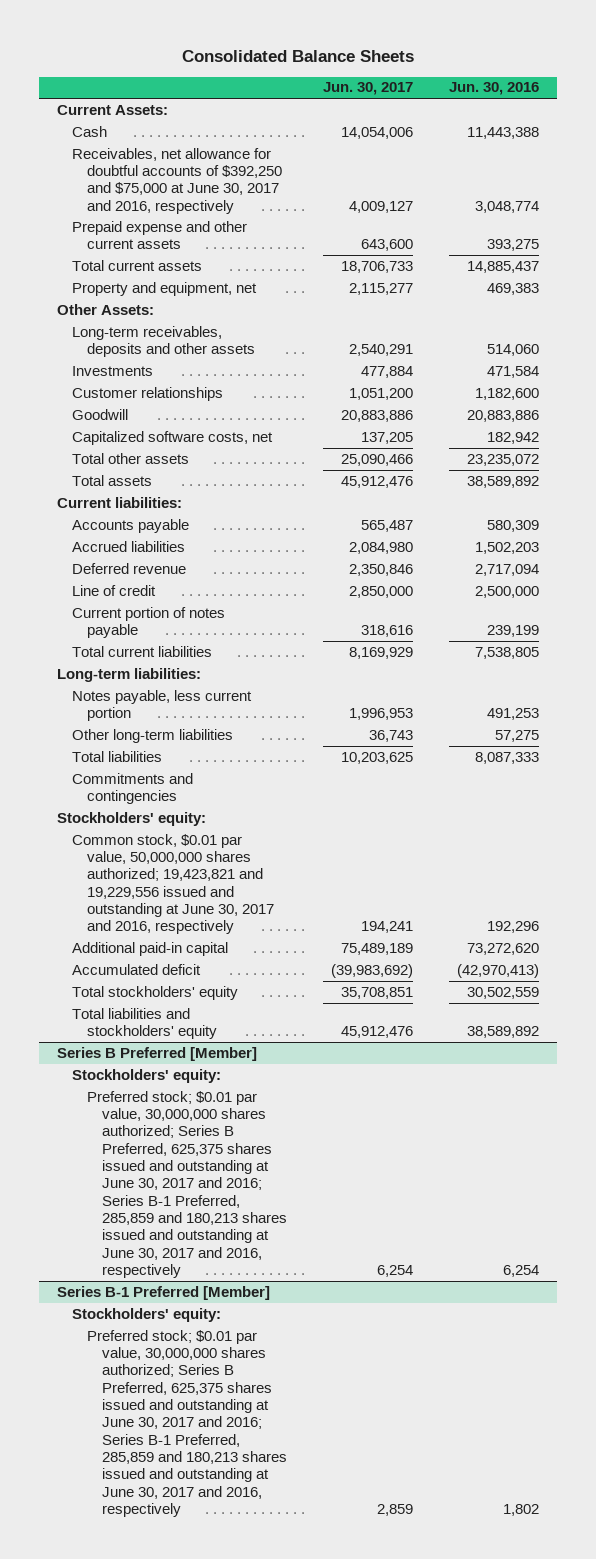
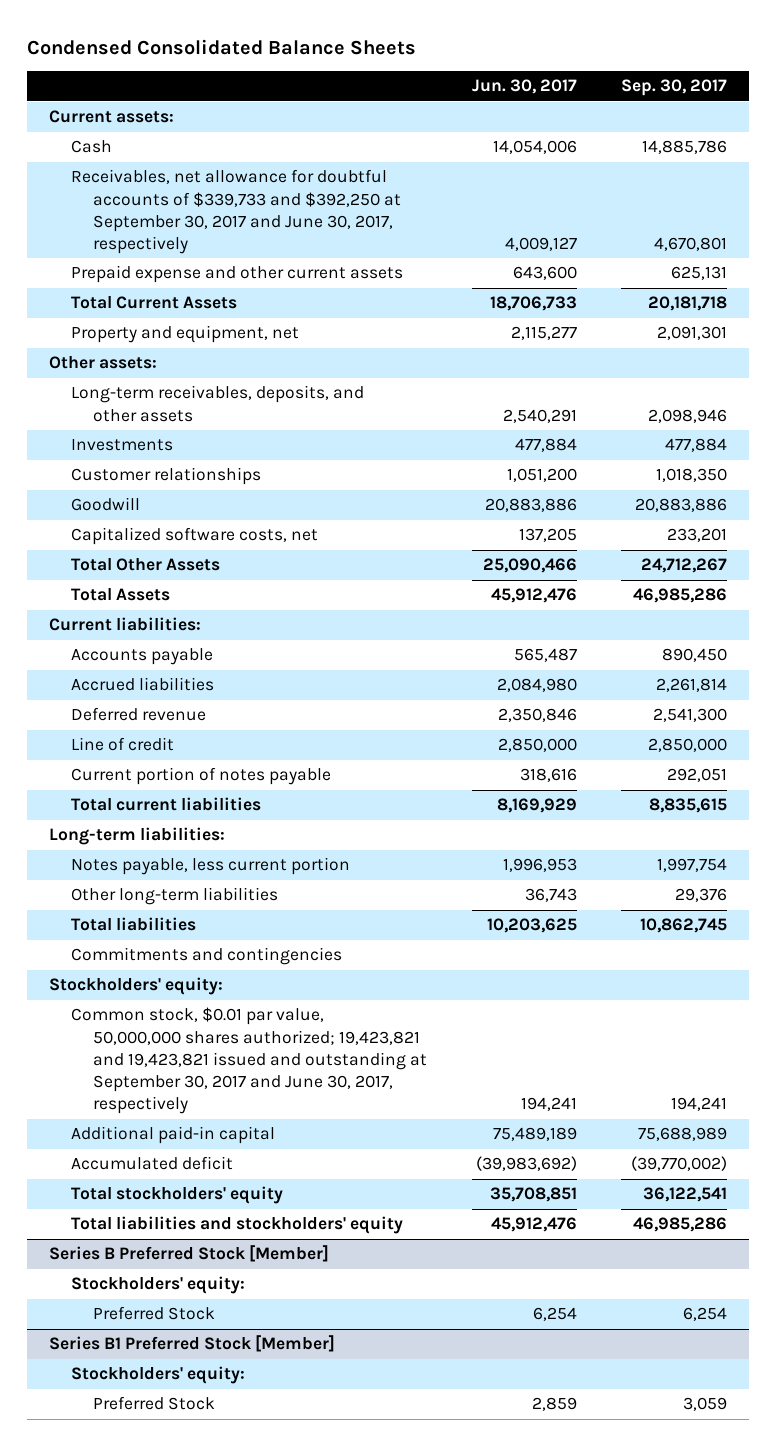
[182,49,415,62] Consolidated Balance Sheets -> [26,38,416,55] Condensed Consolidated Balance Sheets
[449,82,540,96] Jun. 30, 2016 -> none
none -> [621,79,728,97] Sep. 30, 2017
[57,104,169,115] Current Assets: -> [49,110,175,124] Current assets:
[71,147,282,214] Receivables, net allowance for doubtful accounts of $392,250 and $75,000 at June 30, 2017 and 2016, respectively -> [71,169,402,255] Receivables, net allowance for doubtful accounts of $339,733 and $392,250 at September 30, 2017 and June 30, 2017, respectively
[71,259,202,271] Total current assets -> [71,296,238,310] Total Current Assets
[57,303,155,315] Other Assets: -> [49,356,158,370] Other assets:
[71,325,255,358] Long-term receivables, deposits and other assets -> [71,385,365,422] Long-term receivables, deposits, and other assets
[71,452,189,464] Total other assets -> [71,558,221,572] Total Other Assets
[71,474,152,486] Total assets -> [71,588,171,602] Total Assets
[71,833,274,935] Common stock, $0.01 par value, 50,000,000 shares authorized; 19,423,821 and 19,229,556 issued and outstanding at June 30, 2017 and 2016, respectively -> [71,1007,428,1115] Common stock, $0.01 par value, 50,000,000 shares authorized; 19,423,821 and 19,423,821 issued and outstanding at September 30, 2017 and June 30, 2017, respectively
[57,1046,258,1061] Series B Preferred [Member] -> [49,1245,330,1263] Series B Preferred Stock [Member]
[86,1090,287,1279] Preferred stock; $0.01 par value, 30,000,000 shares authorized; Series B Preferred, 625,375 shares issued and outstanding at June 30, 2017 and 2016; Series B-1 Preferred, 285,859 and 180,213 shares issued and outstanding at June 30, 2017 and 2016, respectively -> [93,1306,216,1321] Preferred Stock
[57,1285,271,1300] Series B-1 Preferred [Member] -> [49,1335,336,1353] Series B1 Preferred Stock [Member]
[86,1329,287,1518] Preferred stock; $0.01 par value, 30,000,000 shares authorized; Series B Preferred, 625,375 shares issued and outstanding at June 30, 2017 and 2016; Series B-1 Preferred, 285,859 and 180,213 shares issued and outstanding at June 30, 2017 and 2016, respectively -> [93,1396,216,1411] Preferred Stock

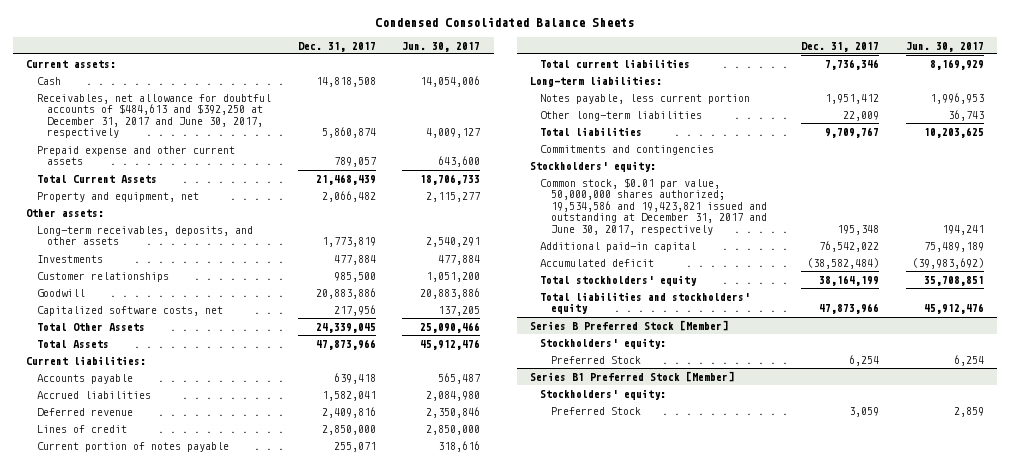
[621,79,728,97] Sep. 30, 2017 -> none
none -> [297,41,376,52] Dec. 31, 2017
[71,169,402,255] Receivables, net allowance for doubtful accounts of $339,733 and $392,250 at September 30, 2017 and June 30, 2017, respectively -> [36,93,271,139] Receivables, net allowance for doubtful accounts of $484,613 and $392,250 at December 31, 2017 and June 30, 2017, respectively
[71,737,175,752] Line of credit -> [36,424,127,433] Lines of credit
[71,1007,428,1115] Common stock, $0.01 par value, 50,000,000 shares authorized; 19,423,821 and 19,423,821 issued and outstanding at September 30, 2017 and June 30, 2017, respectively -> [540,177,767,235] Common stock, $0.01 par value, 50,000,000 shares authorized; 19,534,586 and 19,423,821 issued and outstanding at December 31, 2017 and June 30, 2017, respectively

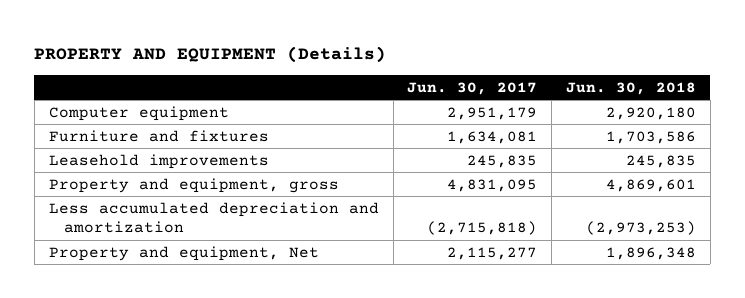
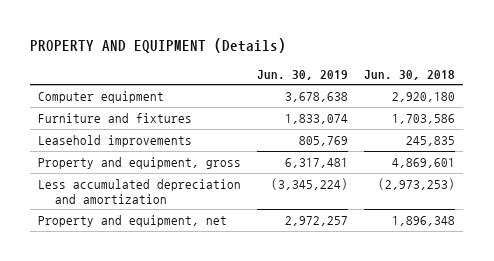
[407,81,538,95] Jun. 30, 2017 -> none
none -> [257,69,349,80] Jun. 30, 2019
[48,245,319,261] Property and equipment, Net -> [38,214,228,227] Property and equipment, net

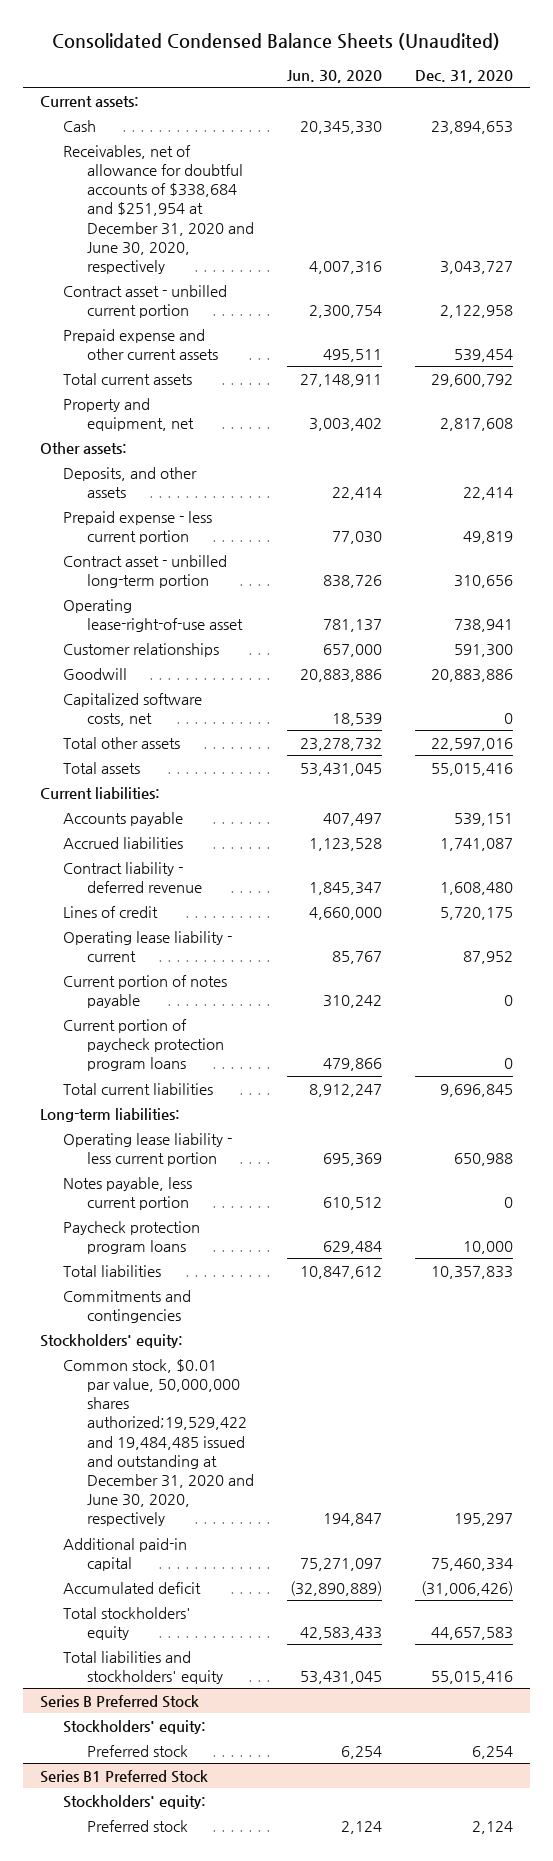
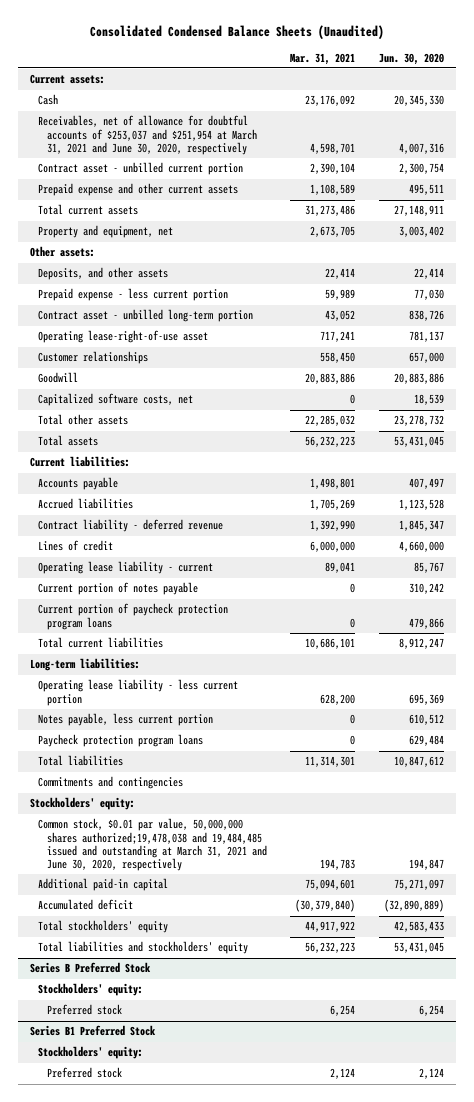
[415,69,514,83] Dec. 31, 2020 -> none
none -> [290,52,356,65] Mar. 31, 2021
[63,144,255,275] Receivables, net of allowance for doubtful accounts of $338,684 and $251,954 at December 31, 2020 and June 30, 2020, respectively -> [38,115,257,155] Receivables, net of allowance for doubtful accounts of $253,037 and $251,954 at March 31, 2021 and June 30, 2020, respectively
[63,1358,255,1527] Common stock, $0.01 par value, 50,000,000 shares authorized;19,529,422 and 19,484,485 issued and outstanding at December 31, 2020 and June 30, 2020, respectively -> [38,818,267,872] Common stock, $0.01 par value, 50,000,000 shares authorized;19,478,038 and 19,484,485 issued and outstanding at March 31, 2021 and June 30, 2020, respectively

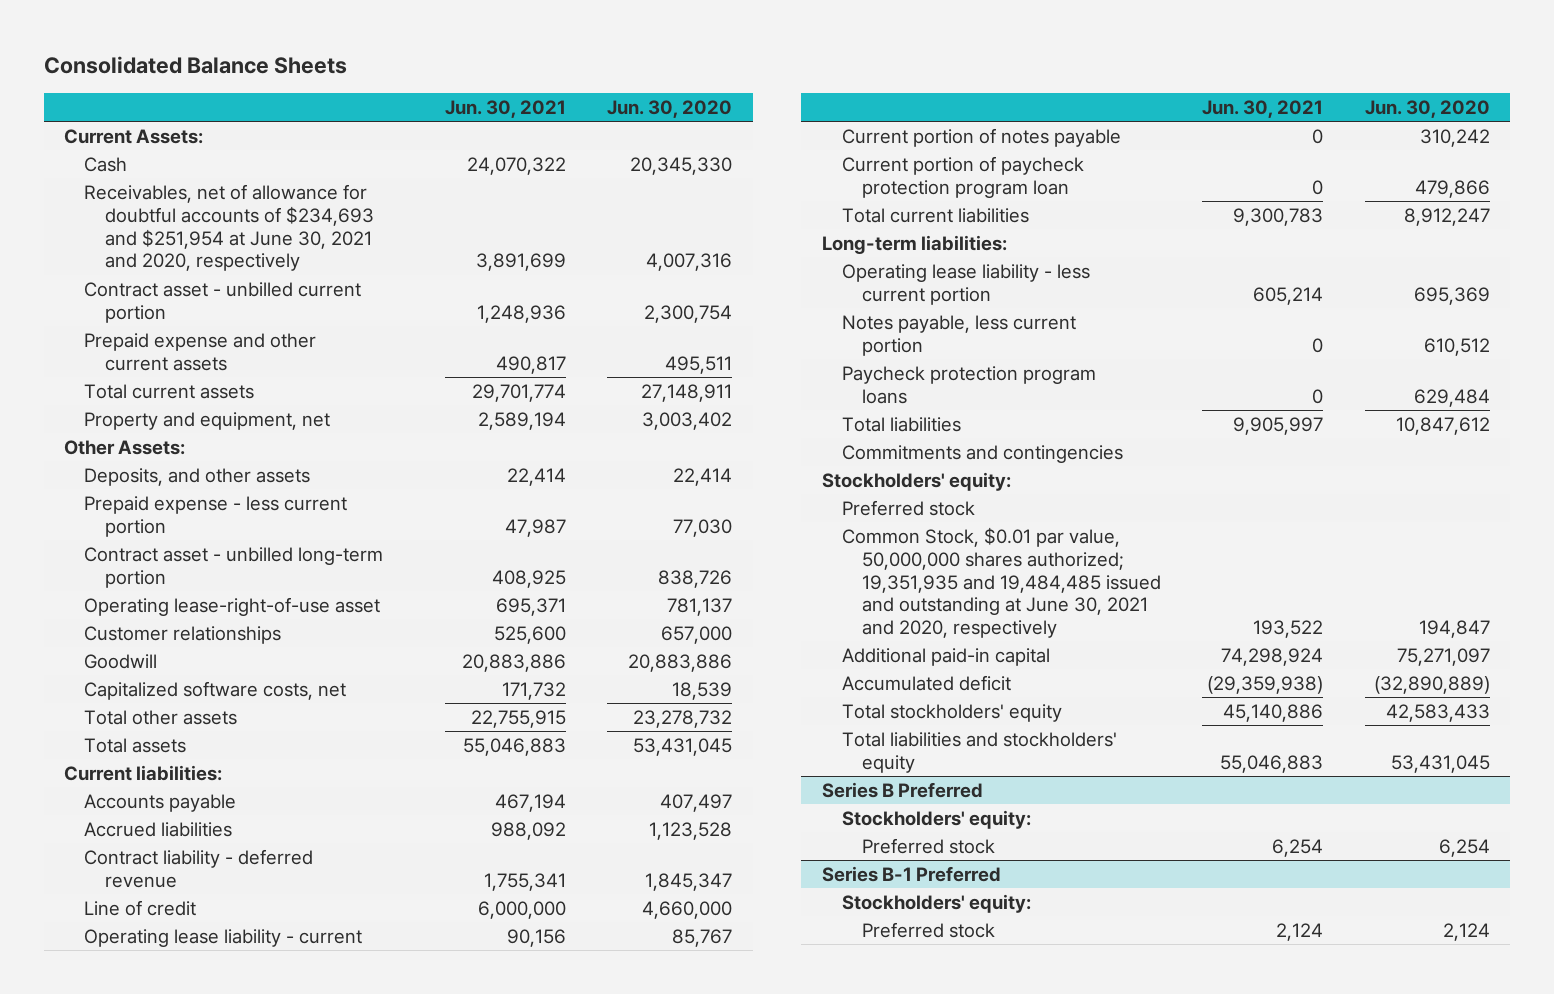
[89,24,384,39] Consolidated Condensed Balance Sheets (Unaudited) -> [43,56,347,75] Consolidated Balance Sheets
[290,52,356,65] Mar. 31, 2021 -> none
none -> [444,99,566,118] Jun. 30, 2021
[29,74,105,85] Current assets: -> [64,129,204,145] Current Assets:
[38,115,257,155] Receivables, net of allowance for doubtful accounts of $253,037 and $251,954 at March 31, 2021 and June 30, 2020, respectively -> [84,184,374,272] Receivables, net of allowance for doubtful accounts of $234,693 and $251,954 at June 30, 2021 and 2020, respectively
[29,246,95,258] Other assets: -> [64,440,186,456] Other Assets:
[38,540,114,552] Lines of credit -> [84,900,197,917] Line of credit
[38,603,229,630] Current portion of paycheck protection program loans -> [841,156,1084,198] Current portion of paycheck protection program loan
none -> [841,500,975,517] Preferred stock
[38,818,267,872] Common stock, $0.01 par value, 50,000,000 shares authorized;19,478,038 and 19,484,485 issued and outstanding at March 31, 2021 and June 30, 2020, respectively -> [841,527,1161,639] Common Stock, $0.01 par value, 50,000,000 shares authorized; 19,351,935 and 19,484,485 issued and outstanding at June 30, 2021 and 2020, respectively
[29,962,151,974] Series B Preferred Stock -> [821,782,983,799] Series B Preferred
[29,1025,156,1037] Series B1 Preferred Stock -> [821,866,1001,883] Series B-1 Preferred

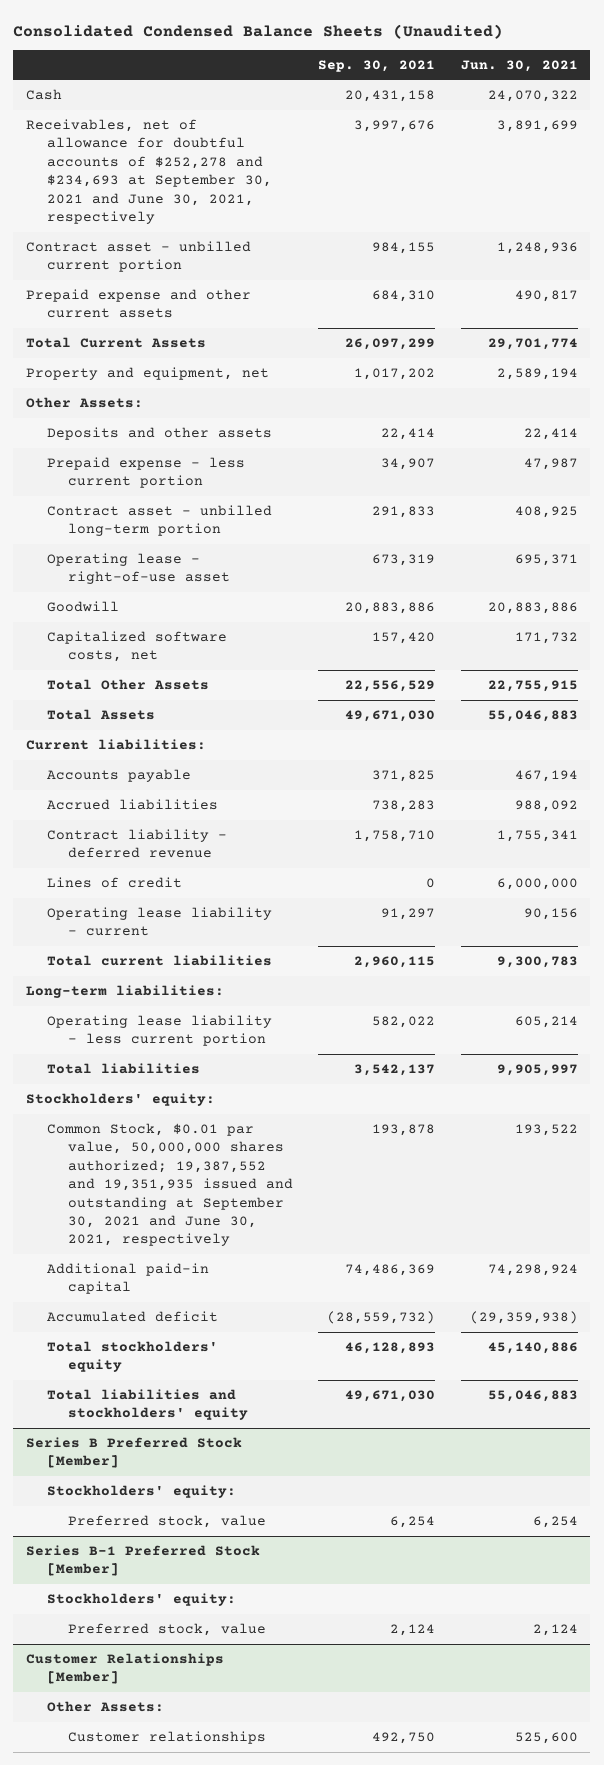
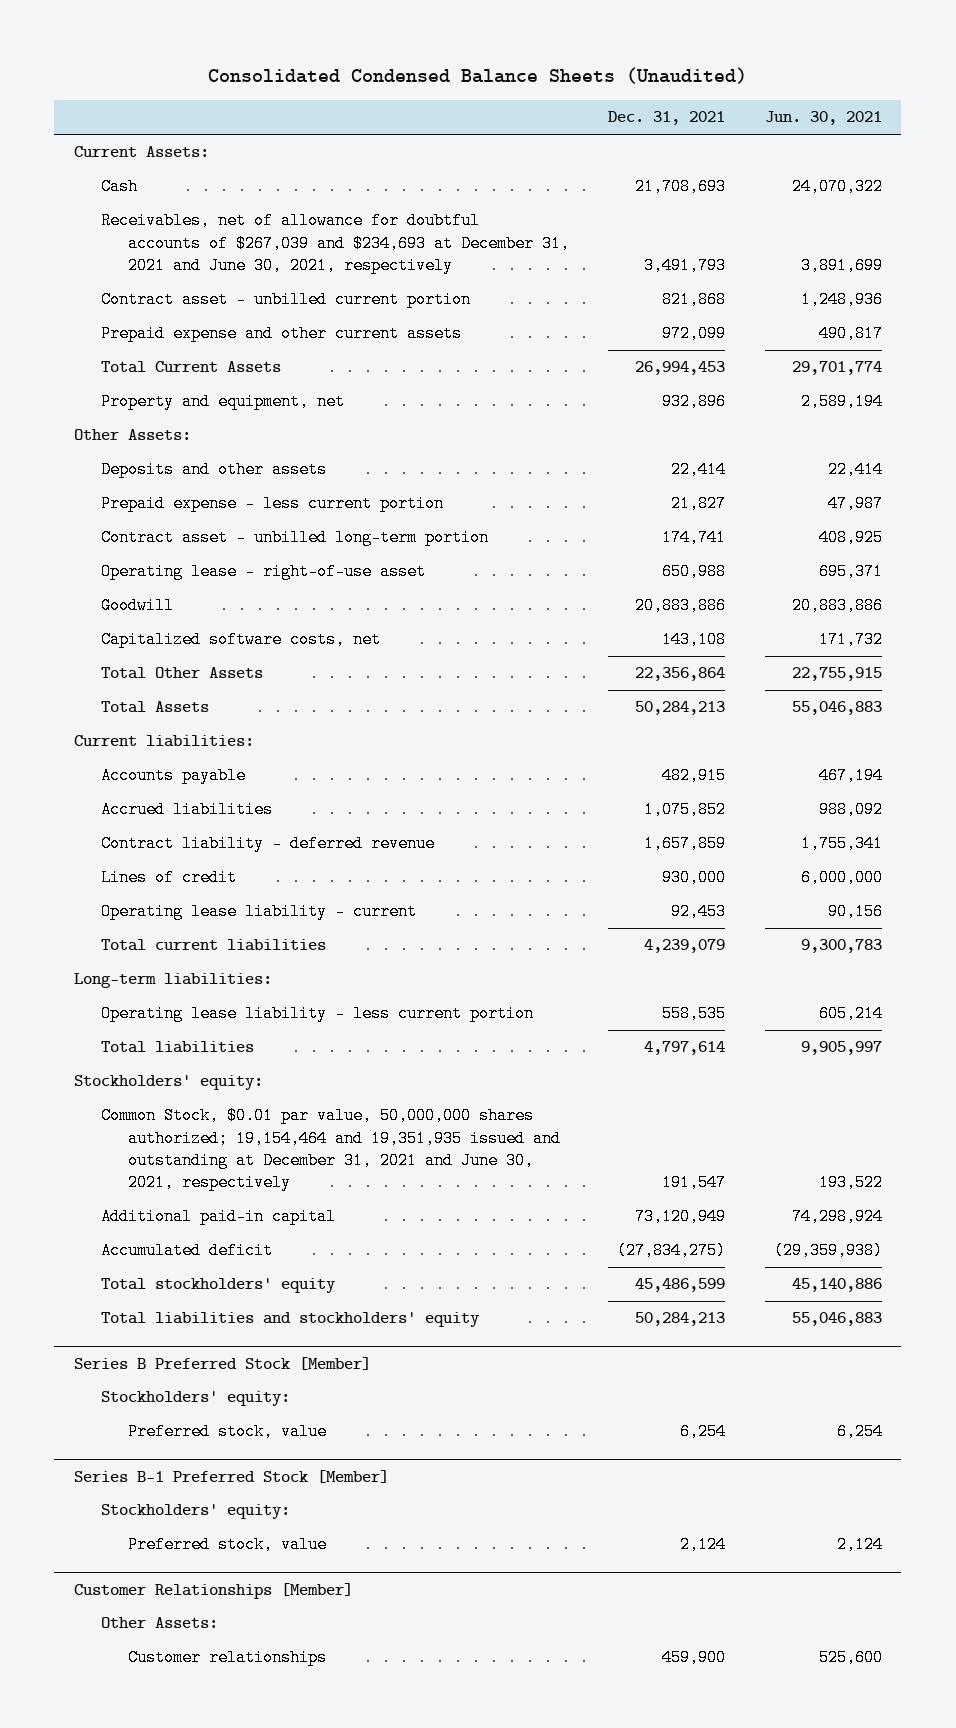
[318,59,436,72] Sep. 30, 2021 -> none
none -> [608,111,726,126] Dec. 31, 2021
none -> [74,146,210,158] Current Assets:
[26,118,272,224] Receivables, net of allowance for doubtful accounts of $252,278 and $234,693 at September 30, 2021 and June 30, 2021, respectively -> [100,212,570,274] Receivables, net of allowance for doubtful accounts of $267,039 and $234,693 at December 31, 2021 and June 30, 2021, respectively
[46,1122,293,1247] Common Stock, $0.01 par value, 50,000,000 shares authorized; 19,387,552 and 19,351,935 issued and outstanding at September 30, 2021 and June 30, 2021, respectively -> [100,1107,561,1192] Common Stock, $0.01 par value, 50,000,000 shares authorized; 19,154,464 and 19,351,935 issued and outstanding at December 31, 2021 and June 30, 2021, respectively

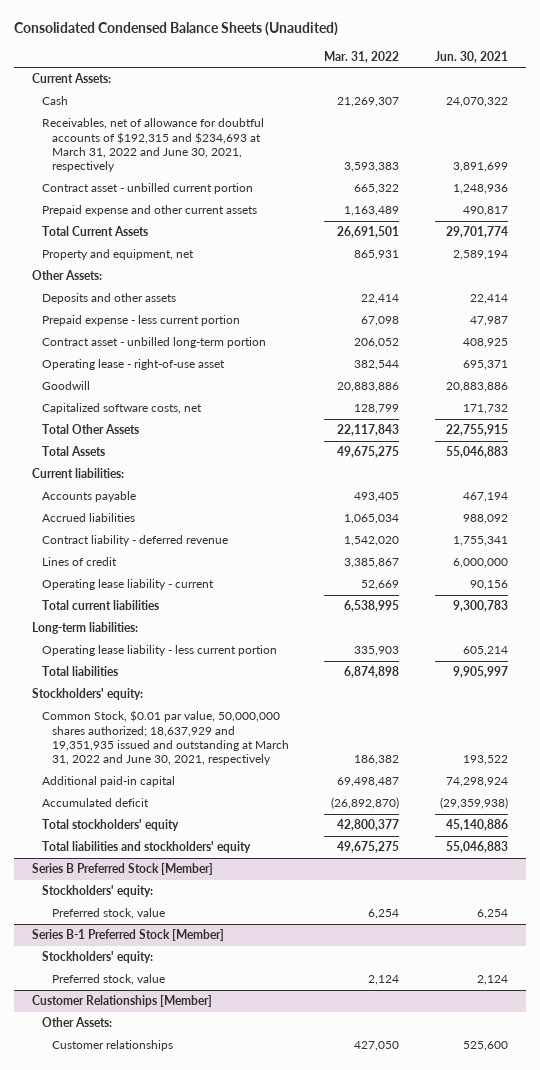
[608,111,726,126] Dec. 31, 2021 -> none
none -> [324,50,400,63] Mar. 31, 2022
[100,212,570,274] Receivables, net of allowance for doubtful accounts of $267,039 and $234,693 at December 31, 2021 and June 30, 2021, respectively -> [41,118,264,172] Receivables, net of allowance for doubtful accounts of $192,315 and $234,693 at March 31, 2022 and June 30, 2021, respectively
[100,1107,561,1192] Common Stock, $0.01 par value, 50,000,000 shares authorized; 19,154,464 and 19,351,935 issued and outstanding at December 31, 2021 and June 30, 2021, respectively -> [41,710,289,765] Common Stock, $0.01 par value, 50,000,000 shares authorized; 18,637,929 and 19,351,935 issued and outstanding at March 31, 2022 and June 30, 2021, respectively

